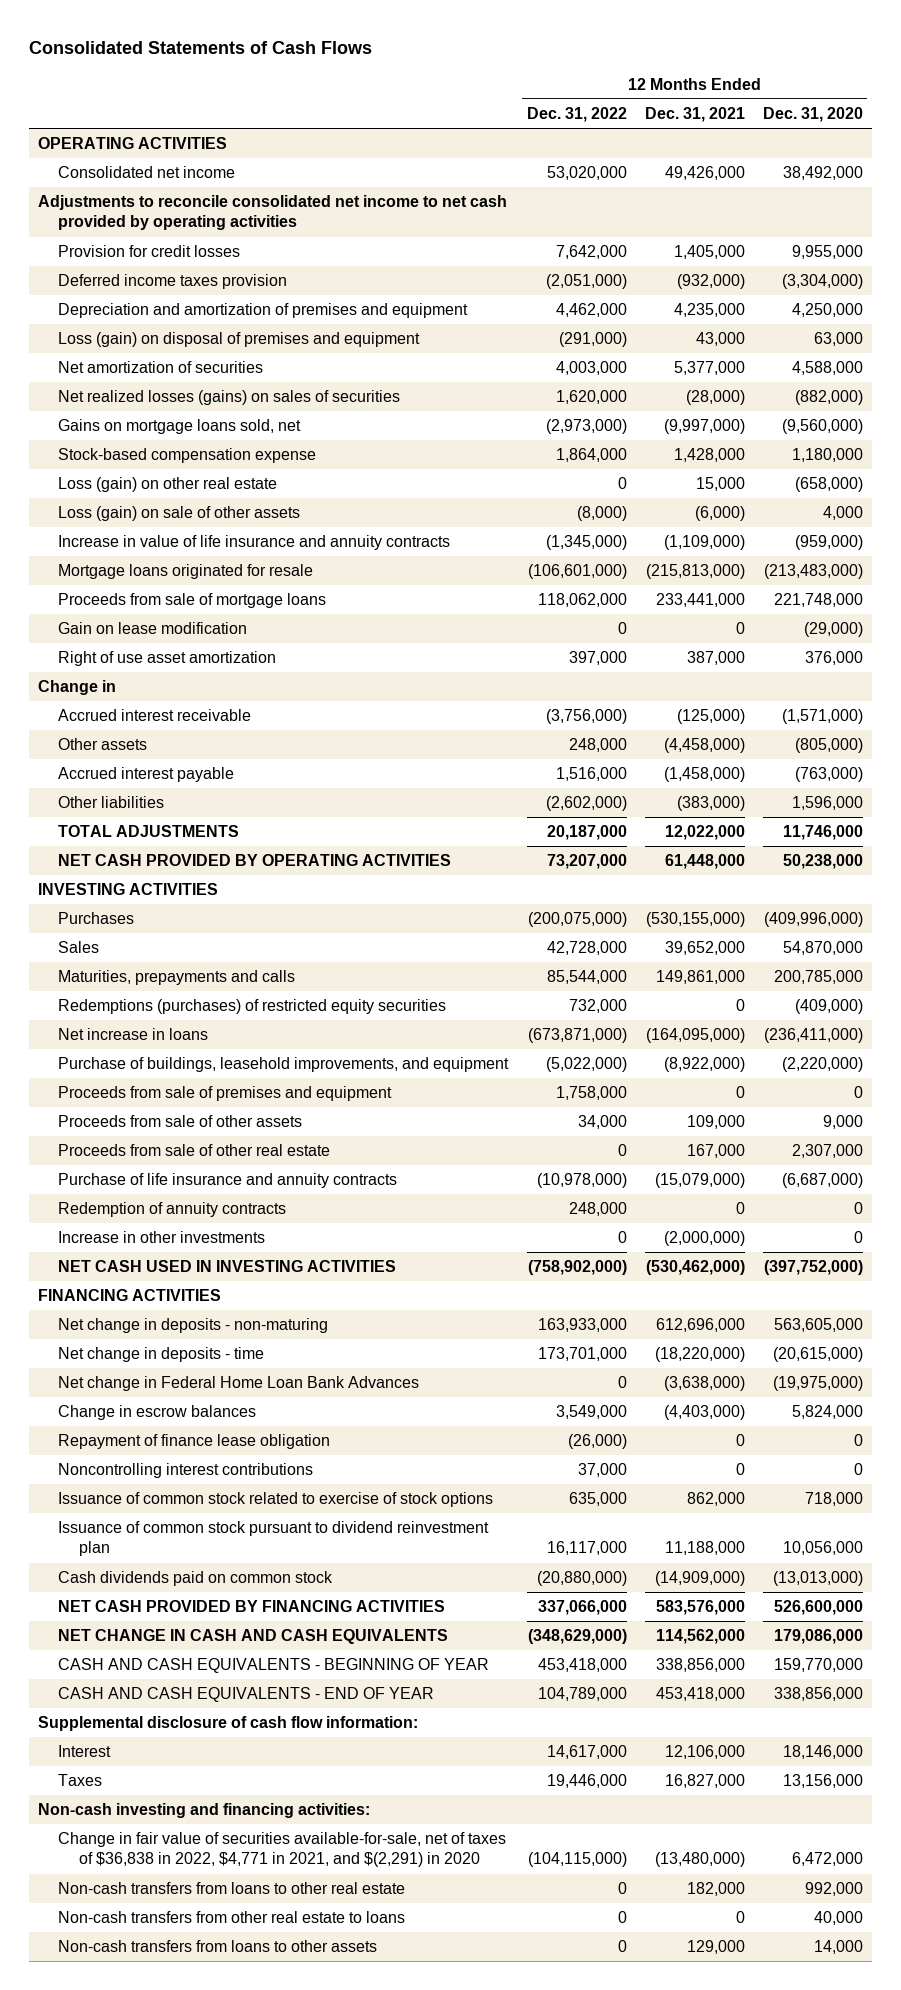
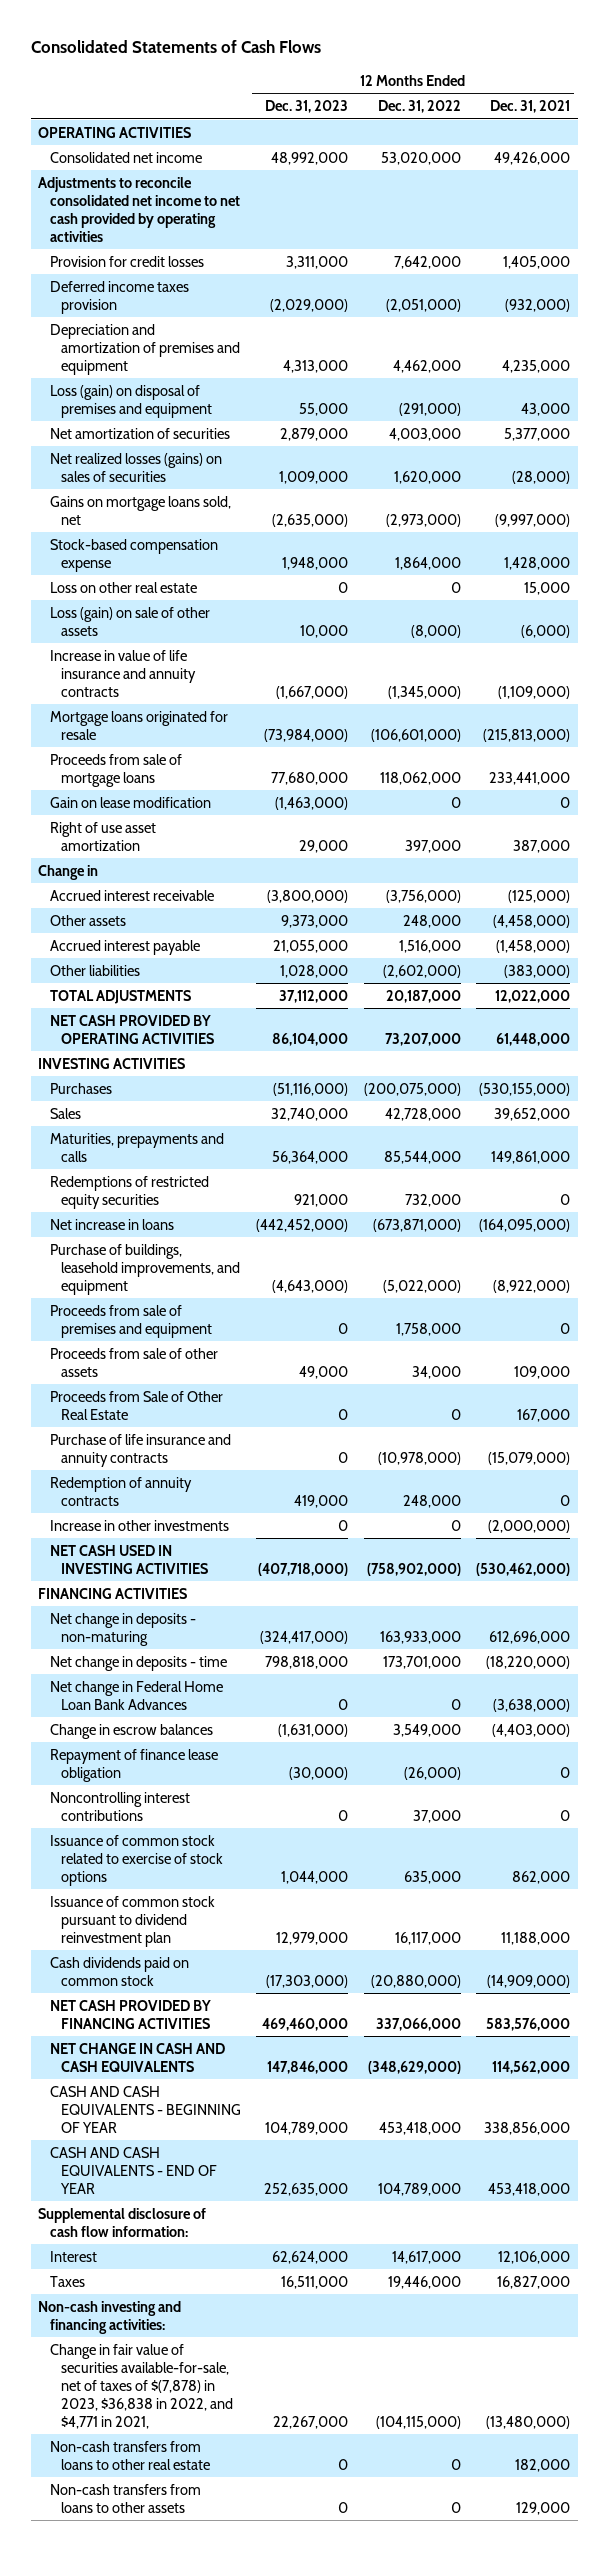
[762,106,863,122] Dec. 31, 2020 -> none
none -> [265,99,349,113] Dec. 31, 2023
[58,477,278,493] Loss (gain) on other real estate -> [49,581,197,593] Loss on other real estate
[58,999,447,1015] Redemptions (purchases) of restricted equity securities -> [49,1175,209,1209] Redemptions of restricted equity securities
[58,1144,331,1157] Proceeds from sale of other real estate -> [49,1390,223,1420] Proceeds from Sale of Other Real Estate
[58,1832,507,1868] Change in fair value of securities available-for-sale, net of taxes of $36,838 in 2022, $4,771 in 2021, and $(2,291) in 2020 -> [49,2343,233,2429] Change in fair value of securities available-for-sale, net of taxes of $(7,878) in 2023, $36,838 in 2022, and $4,771 in 2021,
[58,1911,406,1924] Non-cash transfers from other real estate to loans -> none

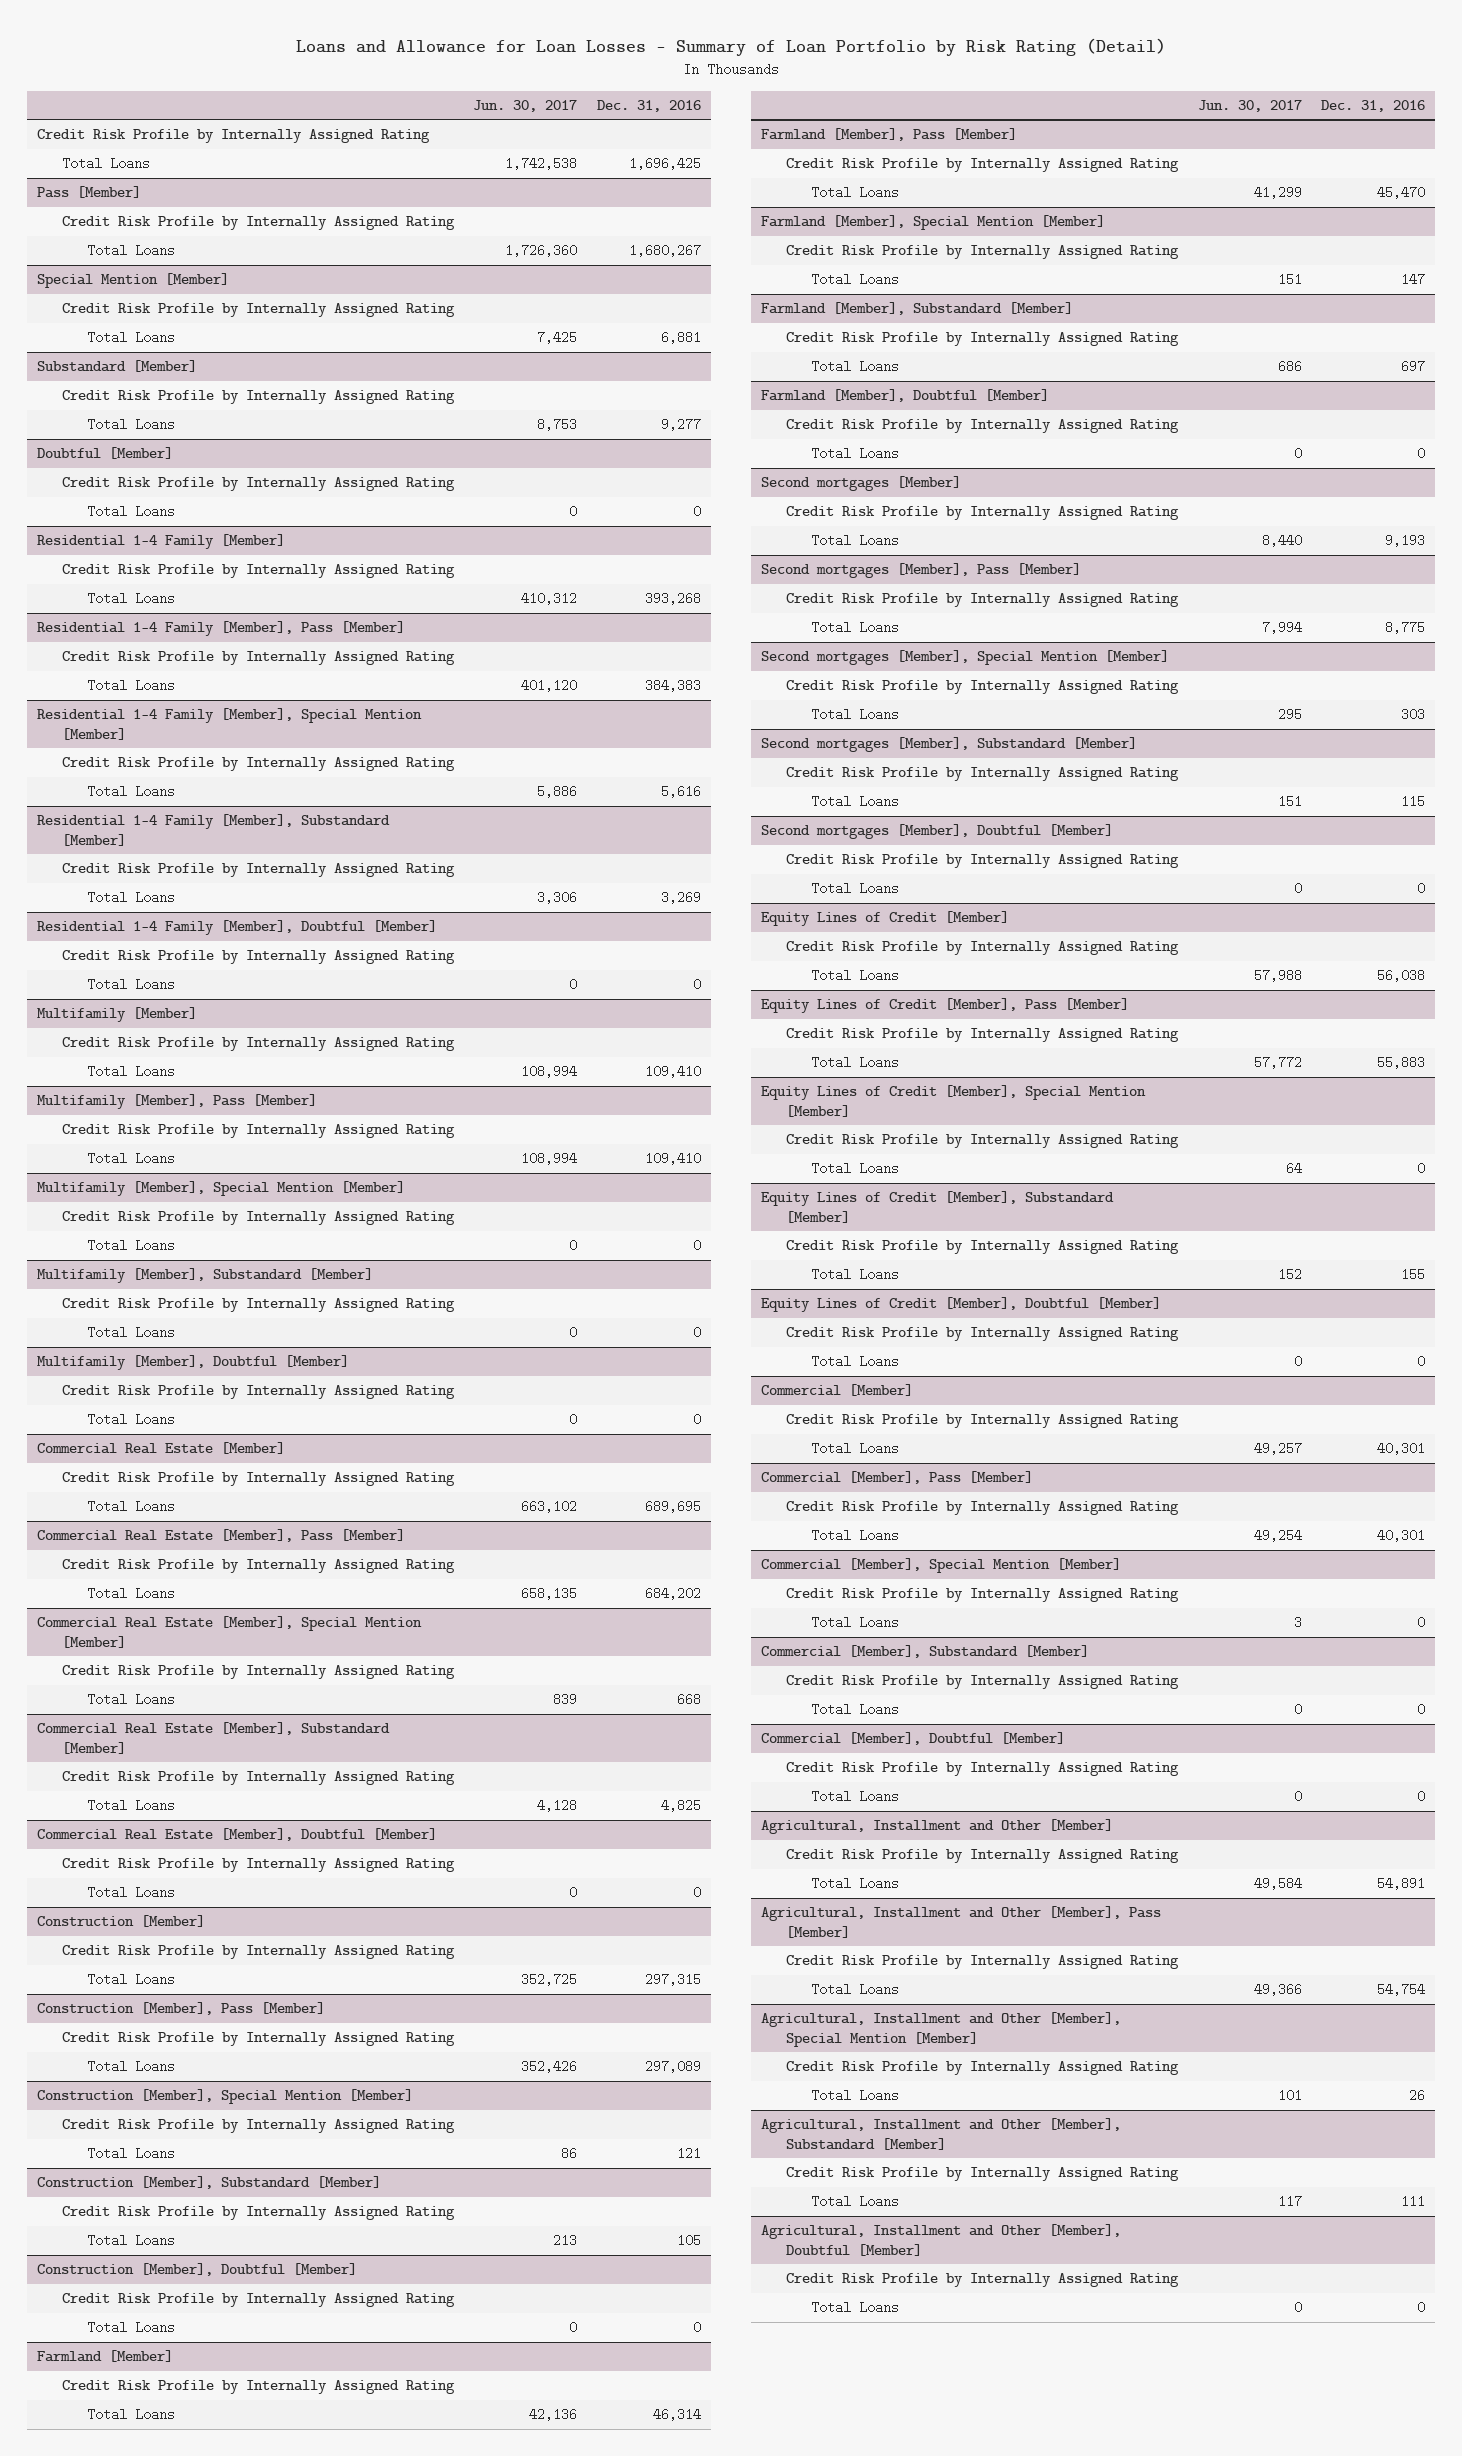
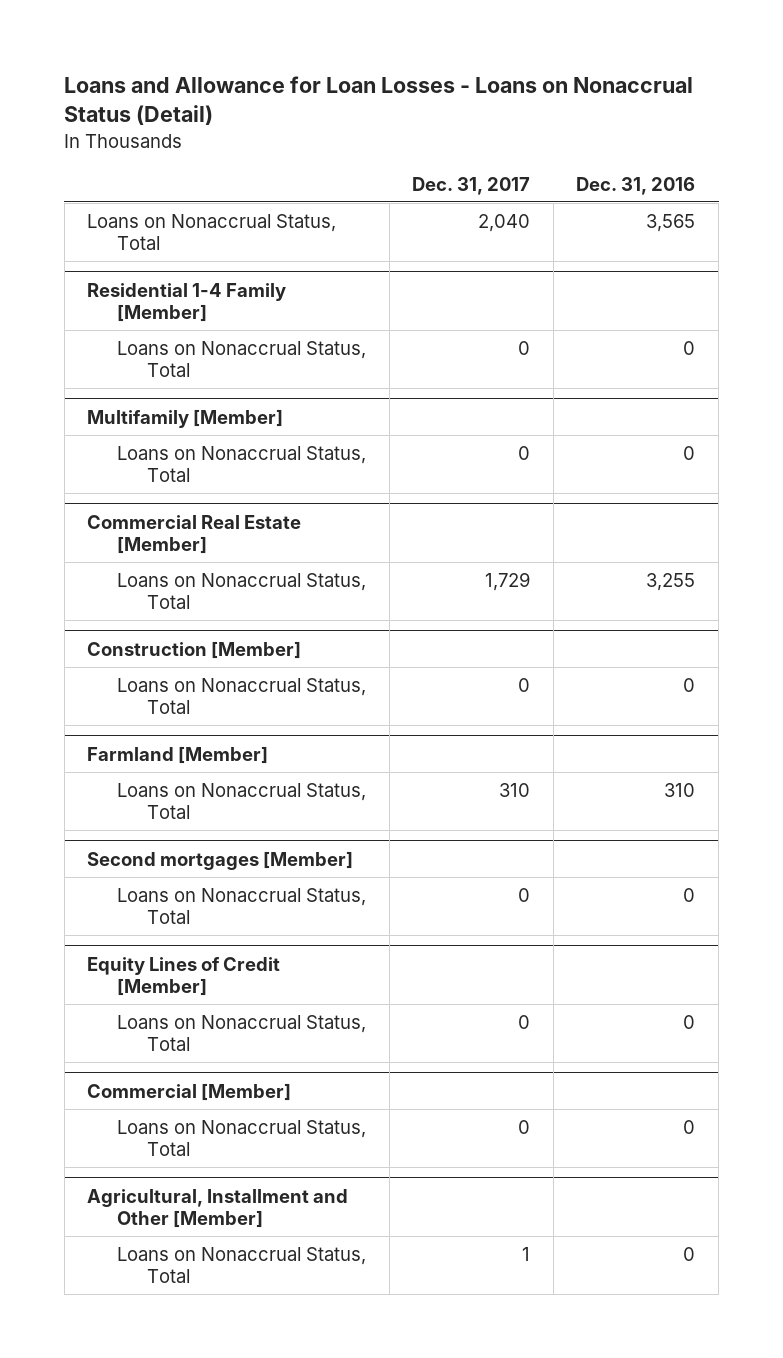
[296,38,1167,57] Loans and Allowance for Loan Losses - Summary of Loan Portfolio by Risk Rating (Detail) -> [64,76,694,126] Loans and Allowance for Loan Losses - Loans on Nonaccrual Status (Detail)
[473,99,578,112] Jun. 30, 2017 -> none
none -> [412,176,531,195] Dec. 31, 2017
[37,129,431,144] Credit Risk Profile by Internally Assigned Rating -> none
[61,157,150,171] Total Loans -> none
[37,186,142,199] Pass [Member] -> none
[61,216,455,231] Credit Risk Profile by Internally Assigned Rating -> none
[86,244,175,258] Total Loans -> none
[37,273,230,289] Special Mention [Member] -> none
[61,303,455,318] Credit Risk Profile by Internally Assigned Rating -> none
[86,331,175,345] Total Loans -> none
[37,360,198,373] Substandard [Member] -> none
[61,390,455,405] Credit Risk Profile by Internally Assigned Rating -> none
[86,418,175,432] Total Loans -> none
[37,447,174,460] Doubtful [Member] -> none
[61,477,455,492] Credit Risk Profile by Internally Assigned Rating -> none
[86,505,175,519] Total Loans -> none
none -> [87,213,337,250] Loans on Nonaccrual Status, Total
[61,564,455,579] Credit Risk Profile by Internally Assigned Rating -> none
[86,592,175,606] Total Loans -> none
[37,621,406,637] Residential 1-4 Family [Member], Pass [Member] -> none
[61,651,455,666] Credit Risk Profile by Internally Assigned Rating -> none
[86,679,175,693] Total Loans -> none
[37,708,423,740] Residential 1-4 Family [Member], Special Mention [Member] -> none
[61,757,455,772] Credit Risk Profile by Internally Assigned Rating -> none
[86,785,175,799] Total Loans -> none
[37,814,391,846] Residential 1-4 Family [Member], Substandard [Member] -> none
[61,863,455,878] Credit Risk Profile by Internally Assigned Rating -> none
[86,891,175,905] Total Loans -> none
[37,920,438,936] Residential 1-4 Family [Member], Doubtful [Member] -> none
[61,950,455,965] Credit Risk Profile by Internally Assigned Rating -> none
[86,978,175,992] Total Loans -> none
none -> [117,340,367,377] Loans on Nonaccrual Status, Total
[61,1037,455,1052] Credit Risk Profile by Internally Assigned Rating -> none
[86,1065,175,1079] Total Loans -> none
[37,1094,318,1110] Multifamily [Member], Pass [Member] -> none
[61,1124,455,1139] Credit Risk Profile by Internally Assigned Rating -> none
[86,1152,175,1166] Total Loans -> none
[37,1181,406,1197] Multifamily [Member], Special Mention [Member] -> none
[61,1211,455,1226] Credit Risk Profile by Internally Assigned Rating -> none
[86,1239,175,1253] Total Loans -> none
[37,1268,374,1284] Multifamily [Member], Substandard [Member] -> none
[61,1298,455,1313] Credit Risk Profile by Internally Assigned Rating -> none
[86,1326,175,1340] Total Loans -> none
[37,1355,350,1371] Multifamily [Member], Doubtful [Member] -> none
[61,1385,455,1400] Credit Risk Profile by Internally Assigned Rating -> none
[86,1413,175,1427] Total Loans -> none
none -> [117,445,367,482] Loans on Nonaccrual Status, Total
[61,1472,455,1487] Credit Risk Profile by Internally Assigned Rating -> none
[86,1500,175,1514] Total Loans -> none
[37,1529,406,1543] Commercial Real Estate [Member], Pass [Member] -> none
[61,1559,455,1574] Credit Risk Profile by Internally Assigned Rating -> none
[86,1587,175,1601] Total Loans -> none
[37,1616,423,1648] Commercial Real Estate [Member], Special Mention [Member] -> none
[61,1665,455,1680] Credit Risk Profile by Internally Assigned Rating -> none
[86,1693,175,1707] Total Loans -> none
[37,1722,391,1754] Commercial Real Estate [Member], Substandard [Member] -> none
[61,1771,455,1786] Credit Risk Profile by Internally Assigned Rating -> none
[86,1799,175,1813] Total Loans -> none
[37,1828,438,1842] Commercial Real Estate [Member], Doubtful [Member] -> none
[61,1858,455,1873] Credit Risk Profile by Internally Assigned Rating -> none
[86,1886,175,1900] Total Loans -> none
none -> [117,572,367,609] Loans on Nonaccrual Status, Total
[61,1945,455,1960] Credit Risk Profile by Internally Assigned Rating -> none
[86,1973,175,1987] Total Loans -> none
[37,2002,326,2016] Construction [Member], Pass [Member] -> none
[61,2032,455,2047] Credit Risk Profile by Internally Assigned Rating -> none
[86,2060,175,2074] Total Loans -> none
[37,2089,414,2105] Construction [Member], Special Mention [Member] -> none
[61,2119,455,2134] Credit Risk Profile by Internally Assigned Rating -> none
[86,2147,175,2161] Total Loans -> none
[37,2176,382,2190] Construction [Member], Substandard [Member] -> none
[61,2206,455,2221] Credit Risk Profile by Internally Assigned Rating -> none
[86,2234,175,2248] Total Loans -> none
[37,2263,358,2277] Construction [Member], Doubtful [Member] -> none
[61,2293,455,2308] Credit Risk Profile by Internally Assigned Rating -> none
[86,2321,175,2335] Total Loans -> none
none -> [117,677,367,714] Loans on Nonaccrual Status, Total
[61,2380,455,2395] Credit Risk Profile by Internally Assigned Rating -> none
[86,2408,175,2422] Total Loans -> none
[761,128,1018,142] Farmland [Member], Pass [Member] -> none
[786,158,1180,173] Credit Risk Profile by Internally Assigned Rating -> none
[810,186,899,200] Total Loans -> none
[761,215,1106,231] Farmland [Member], Special Mention [Member] -> none
[786,245,1180,260] Credit Risk Profile by Internally Assigned Rating -> none
[810,273,899,287] Total Loans -> none
[761,302,1074,316] Farmland [Member], Substandard [Member] -> none
[786,332,1180,347] Credit Risk Profile by Internally Assigned Rating -> none
[810,360,899,374] Total Loans -> none
[761,389,1050,403] Farmland [Member], Doubtful [Member] -> none
[786,419,1180,434] Credit Risk Profile by Internally Assigned Rating -> none
[810,447,899,461] Total Loans -> none
none -> [117,782,367,819] Loans on Nonaccrual Status, Total
[786,506,1180,521] Credit Risk Profile by Internally Assigned Rating -> none
[810,534,899,548] Total Loans -> none
[761,563,1082,579] Second mortgages [Member], Pass [Member] -> none
[786,593,1180,608] Credit Risk Profile by Internally Assigned Rating -> none
[810,621,899,635] Total Loans -> none
[761,650,1170,666] Second mortgages [Member], Special Mention [Member] -> none
[786,680,1180,695] Credit Risk Profile by Internally Assigned Rating -> none
[810,708,899,722] Total Loans -> none
[761,737,1138,753] Second mortgages [Member], Substandard [Member] -> none
[786,767,1180,782] Credit Risk Profile by Internally Assigned Rating -> none
[810,795,899,809] Total Loans -> none
[761,824,1114,840] Second mortgages [Member], Doubtful [Member] -> none
[786,854,1180,869] Credit Risk Profile by Internally Assigned Rating -> none
[810,882,899,896] Total Loans -> none
none -> [117,887,367,924] Loans on Nonaccrual Status, Total
[786,941,1180,956] Credit Risk Profile by Internally Assigned Rating -> none
[810,969,899,983] Total Loans -> none
[761,998,1130,1014] Equity Lines of Credit [Member], Pass [Member] -> none
[786,1028,1180,1043] Credit Risk Profile by Internally Assigned Rating -> none
[810,1056,899,1070] Total Loans -> none
[761,1085,1147,1117] Equity Lines of Credit [Member], Special Mention [Member] -> none
[786,1134,1180,1149] Credit Risk Profile by Internally Assigned Rating -> none
[810,1162,899,1176] Total Loans -> none
[761,1191,1115,1223] Equity Lines of Credit [Member], Substandard [Member] -> none
[786,1240,1180,1255] Credit Risk Profile by Internally Assigned Rating -> none
[810,1268,899,1282] Total Loans -> none
[761,1297,1162,1313] Equity Lines of Credit [Member], Doubtful [Member] -> none
[786,1327,1180,1342] Credit Risk Profile by Internally Assigned Rating -> none
[810,1355,899,1369] Total Loans -> none
none -> [117,1014,367,1051] Loans on Nonaccrual Status, Total
[786,1414,1180,1429] Credit Risk Profile by Internally Assigned Rating -> none
[810,1442,899,1456] Total Loans -> none
[761,1471,1034,1485] Commercial [Member], Pass [Member] -> none
[786,1501,1180,1516] Credit Risk Profile by Internally Assigned Rating -> none
[810,1529,899,1543] Total Loans -> none
[761,1558,1122,1574] Commercial [Member], Special Mention [Member] -> none
[786,1588,1180,1603] Credit Risk Profile by Internally Assigned Rating -> none
[810,1616,899,1630] Total Loans -> none
[761,1645,1090,1659] Commercial [Member], Substandard [Member] -> none
[786,1675,1180,1690] Credit Risk Profile by Internally Assigned Rating -> none
[810,1703,899,1717] Total Loans -> none
[761,1732,1066,1746] Commercial [Member], Doubtful [Member] -> none
[786,1762,1180,1777] Credit Risk Profile by Internally Assigned Rating -> none
[810,1790,899,1804] Total Loans -> none
none -> [117,1119,367,1156] Loans on Nonaccrual Status, Total
[786,1849,1180,1864] Credit Risk Profile by Internally Assigned Rating -> none
[810,1877,899,1891] Total Loans -> none
[761,1906,1162,1938] Agricultural, Installment and Other [Member], Pass [Member] -> none
[786,1955,1180,1970] Credit Risk Profile by Internally Assigned Rating -> none
[810,1983,899,1997] Total Loans -> none
[761,2012,1122,2047] Agricultural, Installment and Other [Member], Special Mention [Member] -> none
[786,2061,1180,2076] Credit Risk Profile by Internally Assigned Rating -> none
[810,2089,899,2103] Total Loans -> none
[761,2118,1122,2150] Agricultural, Installment and Other [Member], Substandard [Member] -> none
[786,2167,1180,2182] Credit Risk Profile by Internally Assigned Rating -> none
[810,2195,899,2209] Total Loans -> none
[761,2224,1122,2256] Agricultural, Installment and Other [Member], Doubtful [Member] -> none
[786,2273,1180,2288] Credit Risk Profile by Internally Assigned Rating -> none
[810,2301,899,2315] Total Loans -> none
none -> [117,1246,367,1283] Loans on Nonaccrual Status, Total

